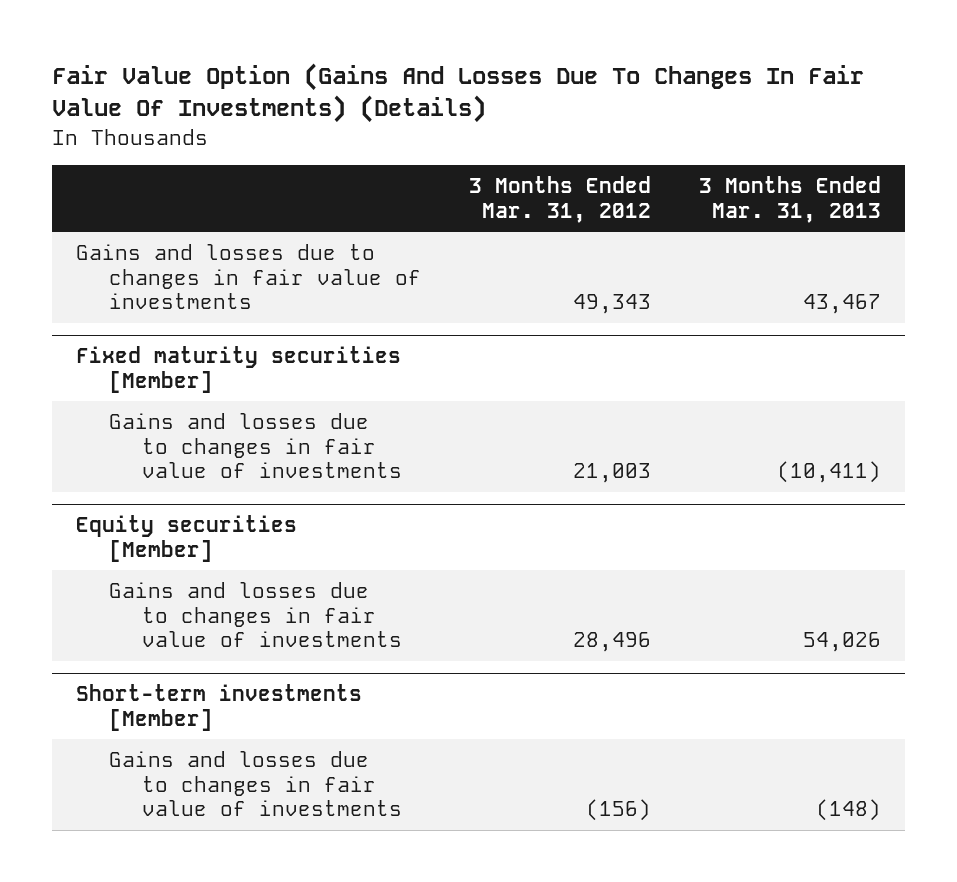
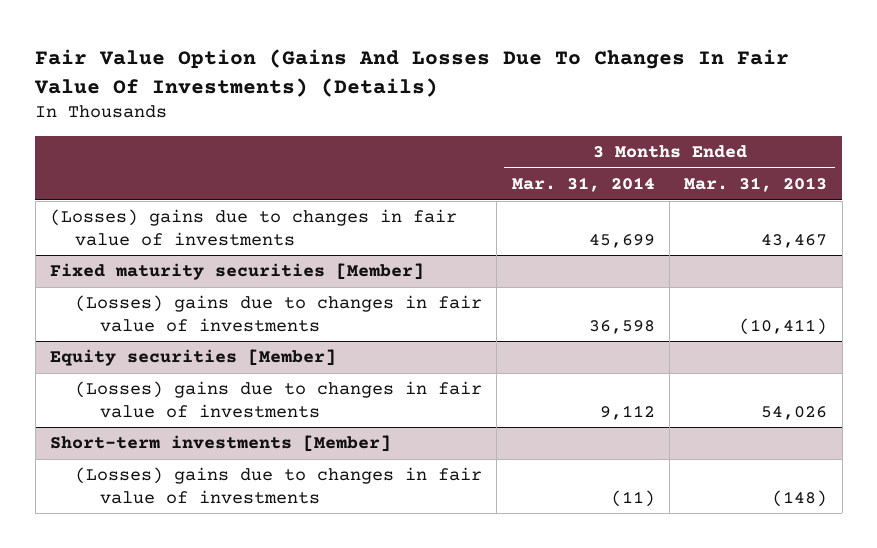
[469,176,652,223] 3 Months Ended Mar. 31, 2012 -> none
none -> [511,177,655,193] Mar. 31, 2014
[76,243,422,310] Gains and losses due to changes in fair value of investments -> [49,209,457,246] (Losses) gains due to changes in fair value of investments
[109,412,403,479] Gains and losses due to changes in fair value of investments -> [75,295,483,332] (Losses) gains due to changes in fair value of investments
[109,581,403,648] Gains and losses due to changes in fair value of investments -> [75,381,483,418] (Losses) gains due to changes in fair value of investments
[109,750,403,817] Gains and losses due to changes in fair value of investments -> [75,467,483,504] (Losses) gains due to changes in fair value of investments

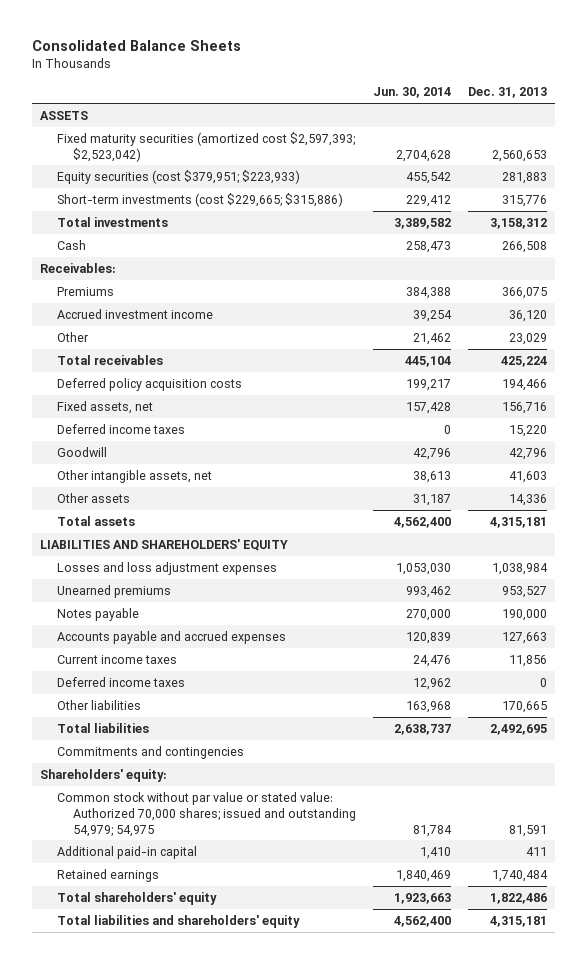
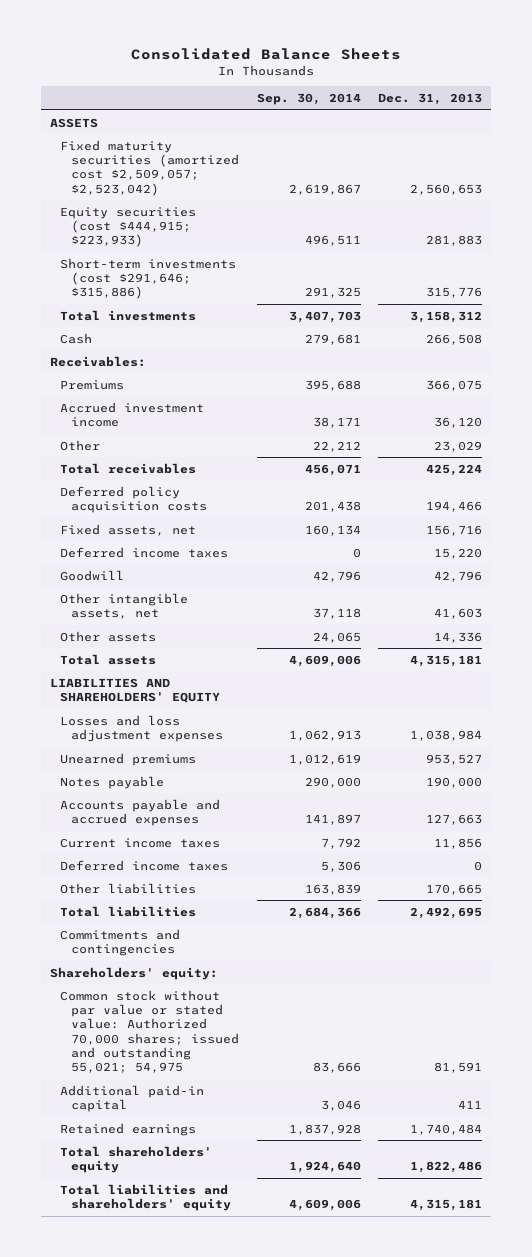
[373,87,452,99] Jun. 30, 2014 -> none
none -> [256,93,361,106] Sep. 30, 2014
[56,131,355,162] Fixed maturity securities (amortized cost $2,597,393; $2,523,042) -> [60,139,240,196] Fixed maturity securities (amortized cost $2,509,057; $2,523,042)
[56,169,300,184] Equity securities (cost $379,951; $223,933) -> [60,206,197,248] Equity securities (cost $444,915; $223,933)
[56,192,343,207] Short-term investments (cost $229,665; $315,886) -> [60,257,237,300] Short-term investments (cost $291,646; $315,886)
[56,791,357,837] Common stock without par value or stated value: Authorized 70,000 shares; issued and outstanding 54,979; 54,975 -> [60,989,240,1074] Common stock without par value or stated value: Authorized 70,000 shares; issued and outstanding 55,021; 54,975

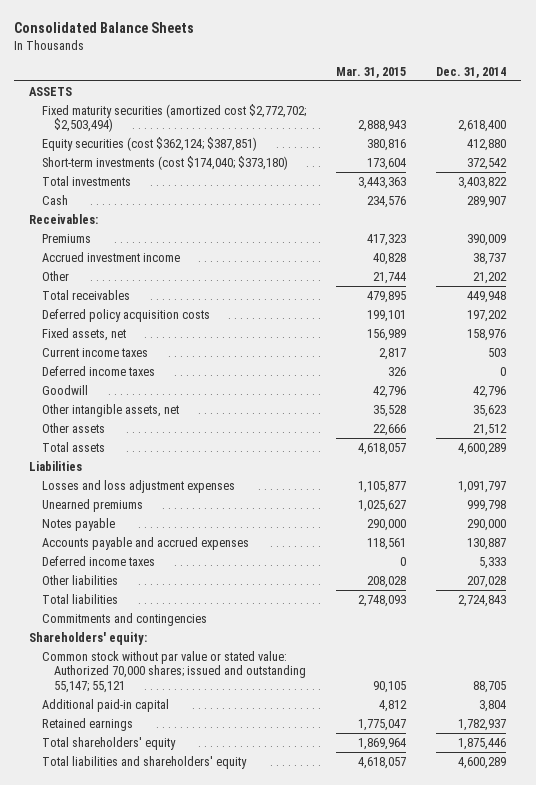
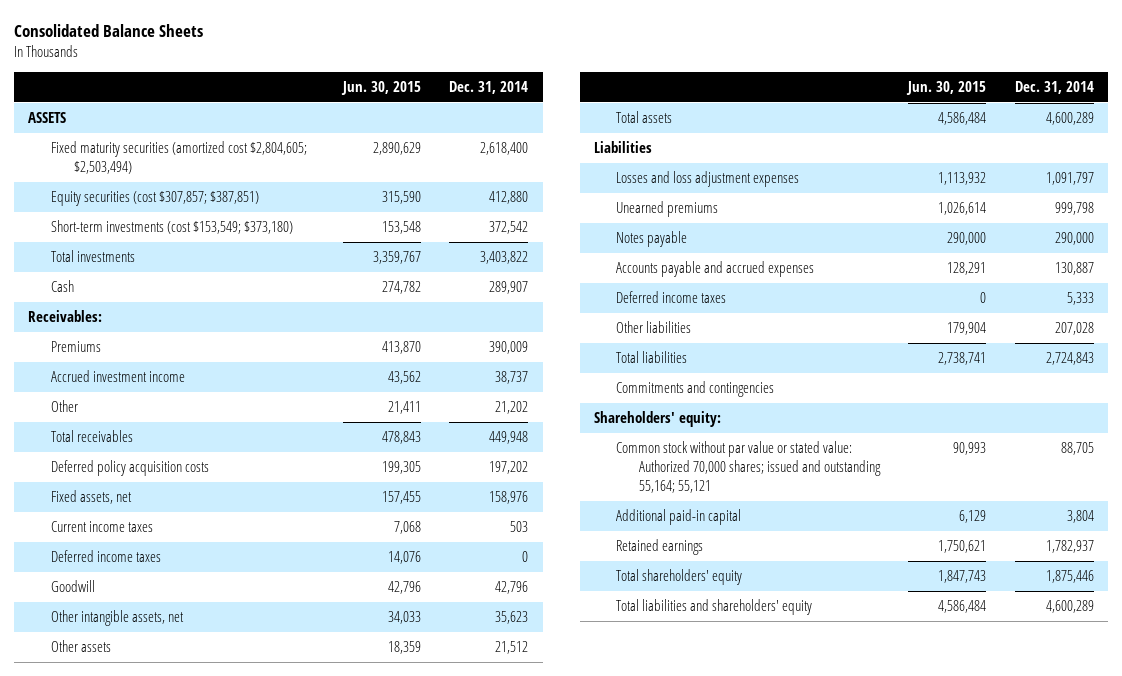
[335,66,406,78] Mar. 31, 2015 -> none
none -> [341,81,422,96] Jun. 30, 2015
[41,103,306,133] Fixed maturity securities (amortized cost $2,772,702; $2,503,494) -> [51,141,308,175] Fixed maturity securities (amortized cost $2,804,605; $2,503,494)
[41,136,257,151] Equity securities (cost $362,124; $387,851) -> [51,191,260,207] Equity securities (cost $307,857; $387,851)
[41,155,288,170] Short-term investments (cost $174,040; $373,180) -> [51,220,294,235] Short-term investments (cost $153,549; $373,180)
[41,650,306,694] Common stock without par value or stated value: Authorized 70,000 shares; issued and outstanding 55,147; 55,121 -> [616,441,882,494] Common stock without par value or stated value: Authorized 70,000 shares; issued and outstanding 55,164; 55,121

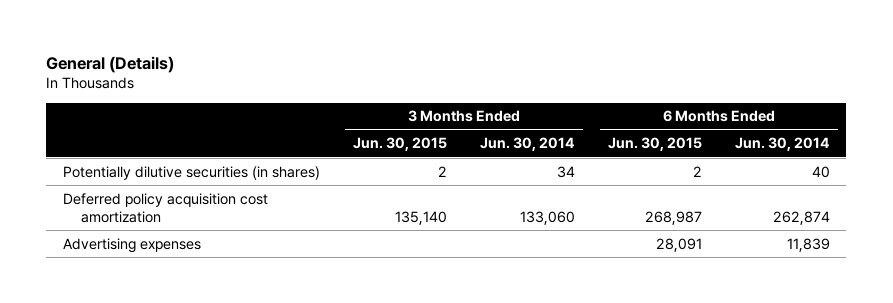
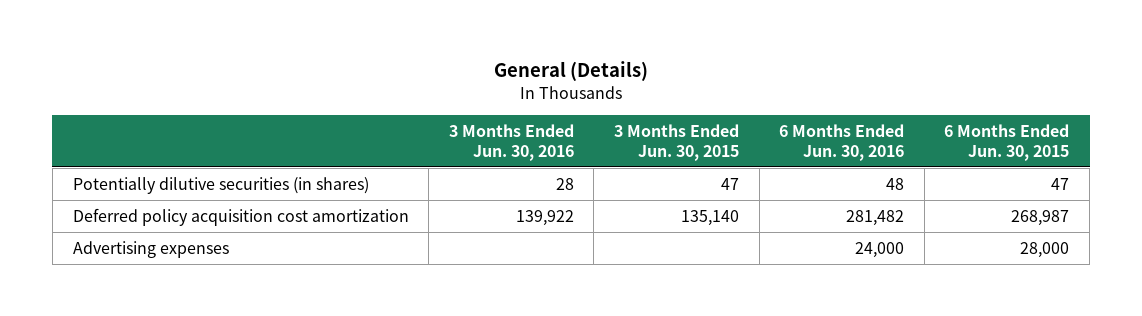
[479,137,575,152] Jun. 30, 2014 -> none
[734,137,830,152] Jun. 30, 2014 -> none
none -> [448,123,574,161] 3 Months Ended Jun. 30, 2016
none -> [779,123,905,161] 6 Months Ended Jun. 30, 2016
[437,165,447,177] 2 -> [720,177,739,190] 47
[692,165,702,177] 2 -> [1051,177,1070,190] 47
[655,237,702,252] 28,091 -> [1020,241,1070,258] 28,000

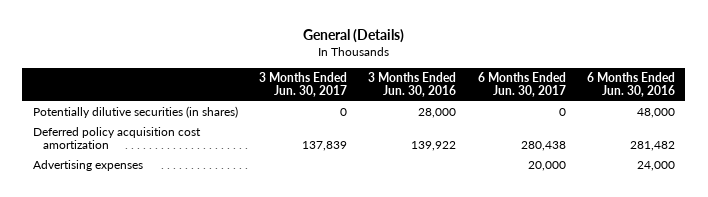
[613,123,739,161] 3 Months Ended Jun. 30, 2015 -> none
[944,123,1070,161] 6 Months Ended Jun. 30, 2015 -> none
none -> [259,71,348,98] 3 Months Ended Jun. 30, 2017
none -> [477,71,566,98] 6 Months Ended Jun. 30, 2017
[555,177,574,190] 28 -> [418,107,457,118] 28,000
[886,177,905,190] 48 -> [636,107,675,118] 48,000

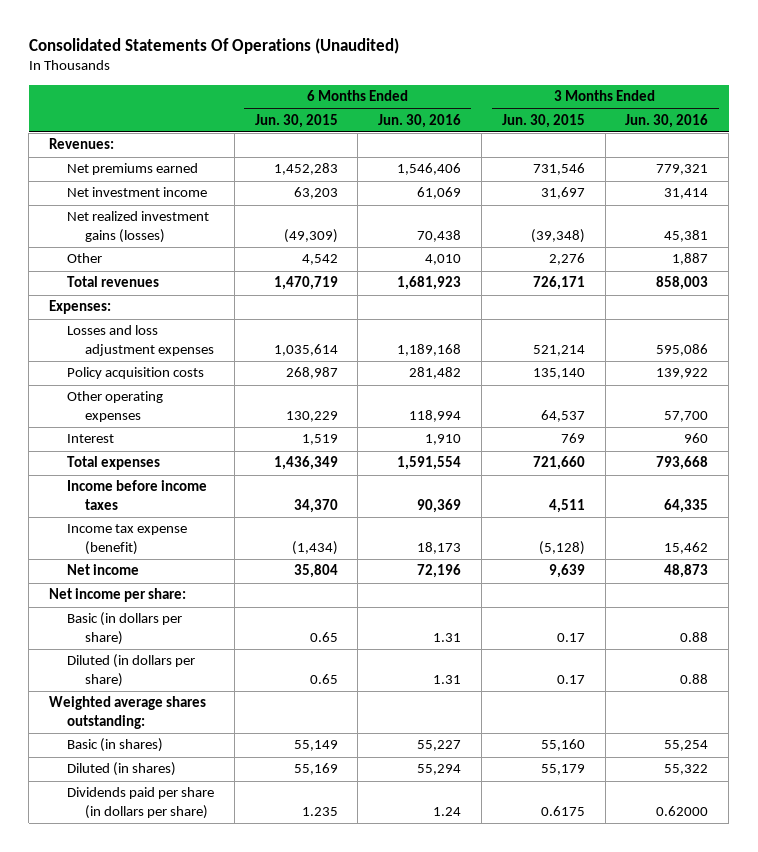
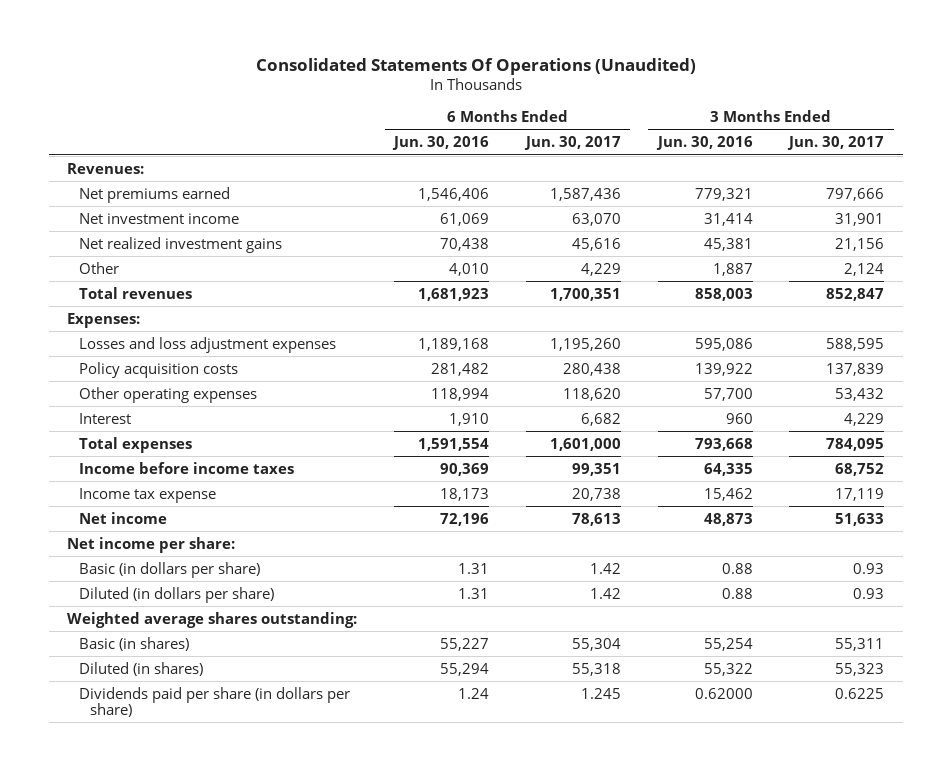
[254,113,338,128] Jun. 30, 2015 -> none
[501,113,585,128] Jun. 30, 2015 -> none
none -> [523,136,621,151] Jun. 30, 2017
none -> [787,136,885,151] Jun. 30, 2017
[66,211,209,243] Net realized investment gains (losses) -> [78,236,282,253] Net realized investment gains
[66,524,187,555] Income tax expense (benefit) -> [78,487,216,503] Income tax expense

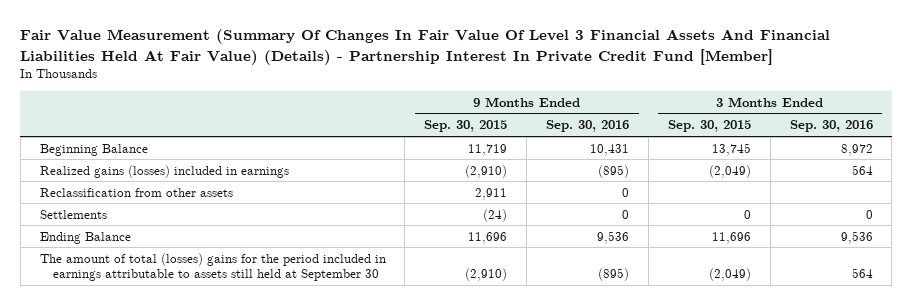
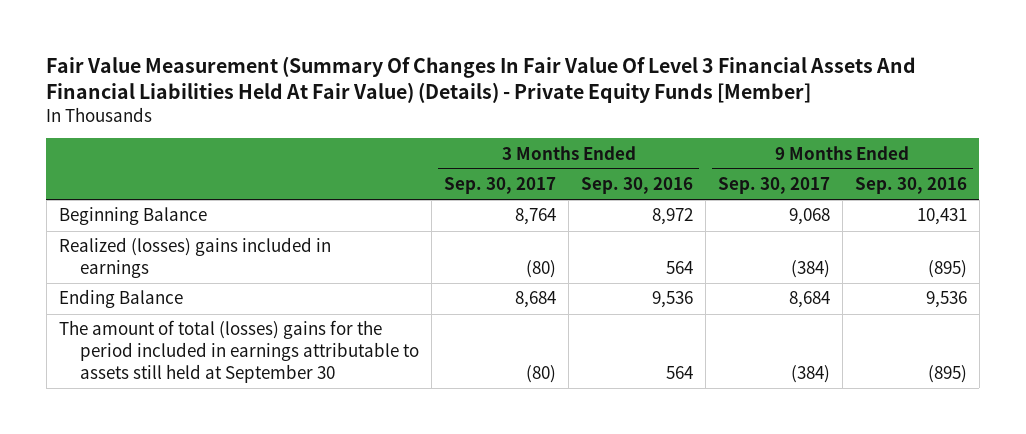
[20,29,831,65] Fair Value Measurement (Summary Of Changes In Fair Value Of Level 3 Financial Assets And Financial Liabilities Held At Fair Value) (Details) - Partnership Interest In Private Credit Fund [Member] -> [46,55,917,103] Fair Value Measurement (Summary Of Changes In Fair Value Of Level 3 Financial Assets And Financial Liabilities Held At Fair Value) (Details) - Private Equity Funds [Member]
[424,120,508,133] Sep. 30, 2015 -> none
[667,120,751,133] Sep. 30, 2015 -> none
none -> [444,177,557,195] Sep. 30, 2017
none -> [717,177,830,195] Sep. 30, 2017
[39,187,233,197] Reclassification from other assets -> none
[39,209,107,219] Settlements -> none
[39,164,289,178] Realized gains (losses) included in earnings -> [58,237,331,279] Realized (losses) gains included in earnings

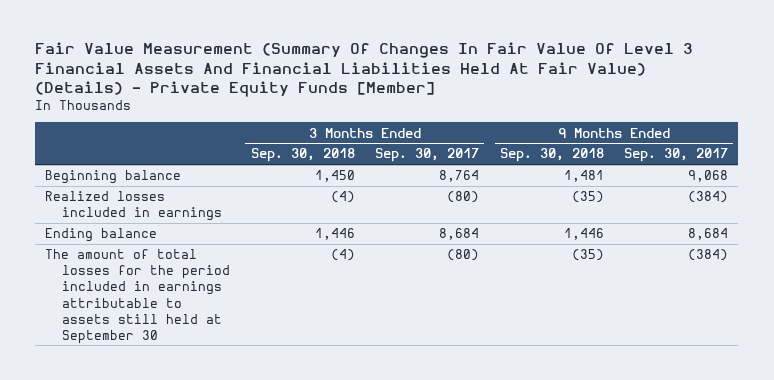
[580,177,693,195] Sep. 30, 2016 -> none
[854,177,967,195] Sep. 30, 2016 -> none
none -> [250,148,355,163] Sep. 30, 2018
none -> [499,148,604,163] Sep. 30, 2018
[58,207,207,226] Beginning Balance -> [45,170,182,185] Beginning balance
[58,237,331,279] Realized (losses) gains included in earnings -> [45,191,223,222] Realized losses included in earnings
[58,289,183,309] Ending Balance -> [45,228,158,243] Ending balance
[58,320,420,383] The amount of total (losses) gains for the period included in earnings attributable to assets still held at September 30 -> [45,249,231,344] The amount of total losses for the period included in earnings attributable to assets still held at September 30

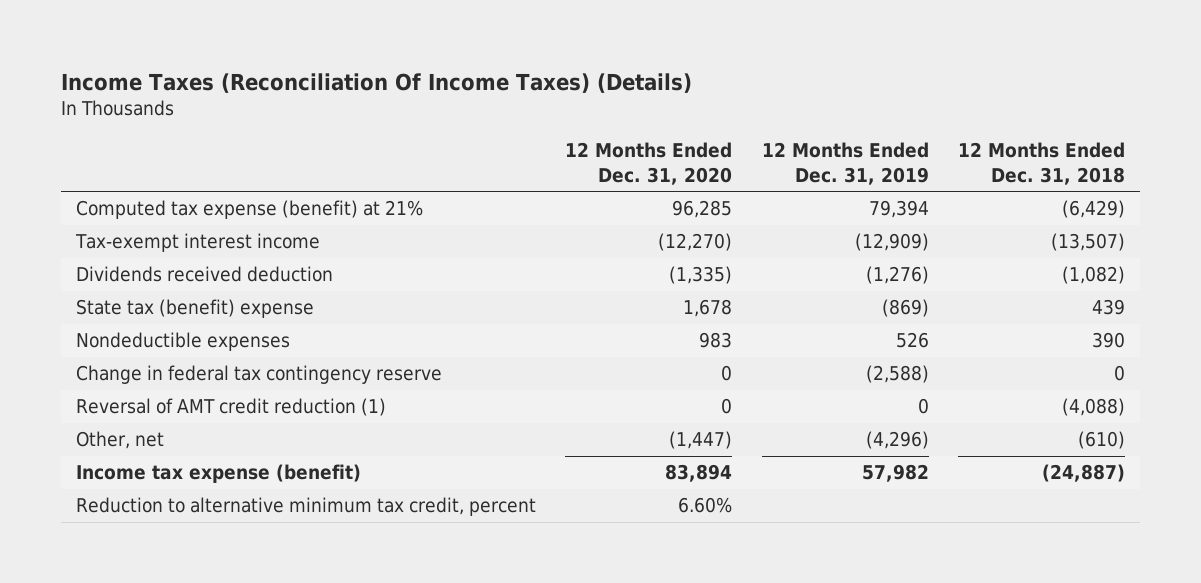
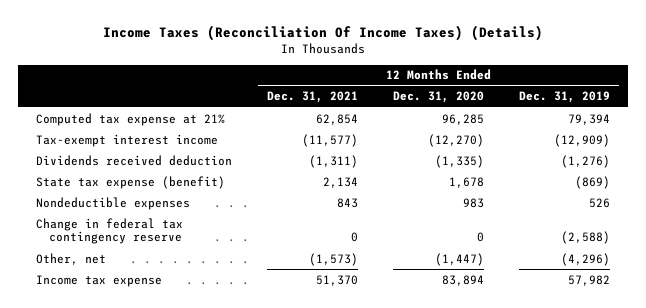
[958,142,1126,185] 12 Months Ended Dec. 31, 2018 -> none
none -> [266,91,358,104] Dec. 31, 2021
[75,200,423,220] Computed tax expense (benefit) at 21% -> [35,112,225,126] Computed tax expense at 21%
[75,299,314,319] State tax (benefit) expense -> [35,175,225,189] State tax expense (benefit)
[75,398,386,417] Reversal of AMT credit reduction (1) -> none
[75,497,536,517] Reduction to alternative minimum tax credit, percent -> none
[75,464,361,484] Income tax expense (benefit) -> [35,274,162,287] Income tax expense

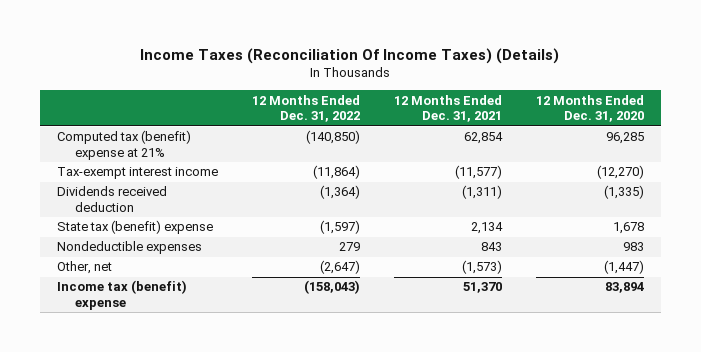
[519,91,611,104] Dec. 31, 2019 -> none
none -> [251,94,360,123] 12 Months Ended Dec. 31, 2022
[35,112,225,126] Computed tax expense at 21% -> [56,130,191,161] Computed tax (benefit) expense at 21%
[35,175,225,189] State tax expense (benefit) -> [56,220,213,235] State tax (benefit) expense
[35,217,183,245] Change in federal tax contingency reserve -> none
[35,274,162,287] Income tax expense -> [56,280,187,311] Income tax (benefit) expense

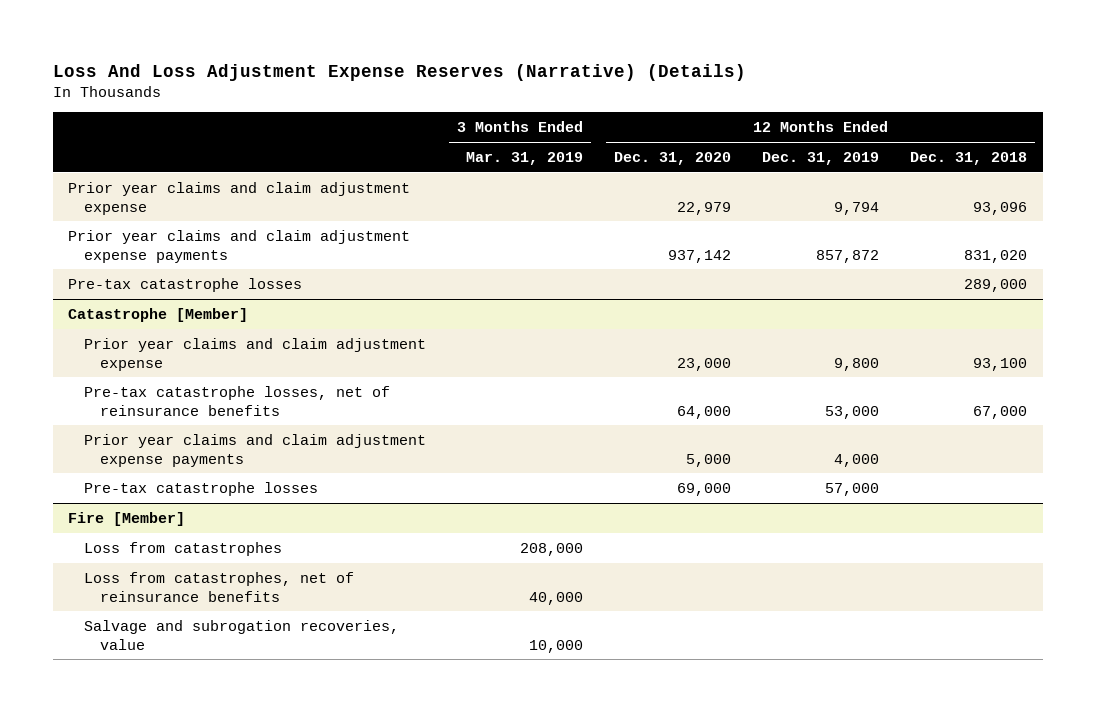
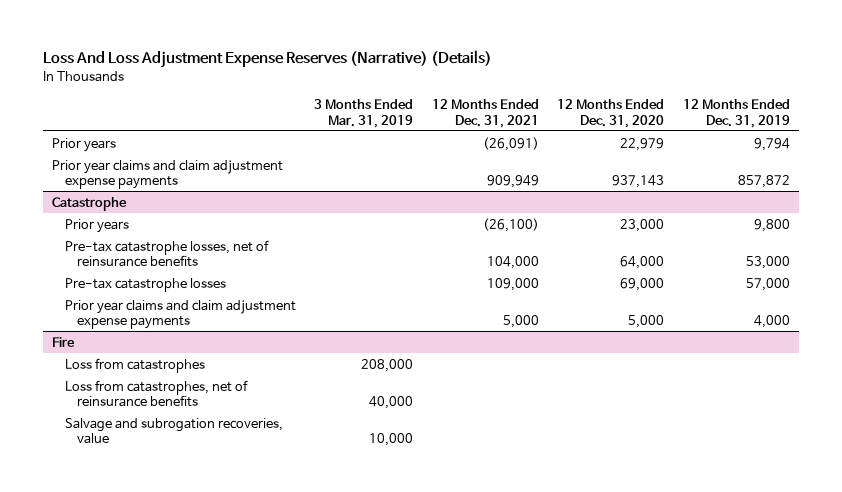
[910,151,1028,165] Dec. 31, 2018 -> none
none -> [431,99,539,128] 12 Months Ended Dec. 31, 2021
[68,277,303,292] Pre-tax catastrophe losses -> none
[68,181,411,215] Prior year claims and claim adjustment expense -> [52,137,117,152] Prior years
[668,249,732,263] 937,142 -> [612,174,665,188] 937,143
[68,307,249,322] Catastrophe [Member] -> [52,196,128,211] Catastrophe
[84,337,427,371] Prior year claims and claim adjustment expense -> [64,218,129,233] Prior years
[84,433,427,467] Prior year claims and claim adjustment expense payments -> none
none -> [64,299,296,329] Prior year claims and claim adjustment expense payments
[68,511,186,526] Fire [Member] -> [52,336,76,347] Fire

